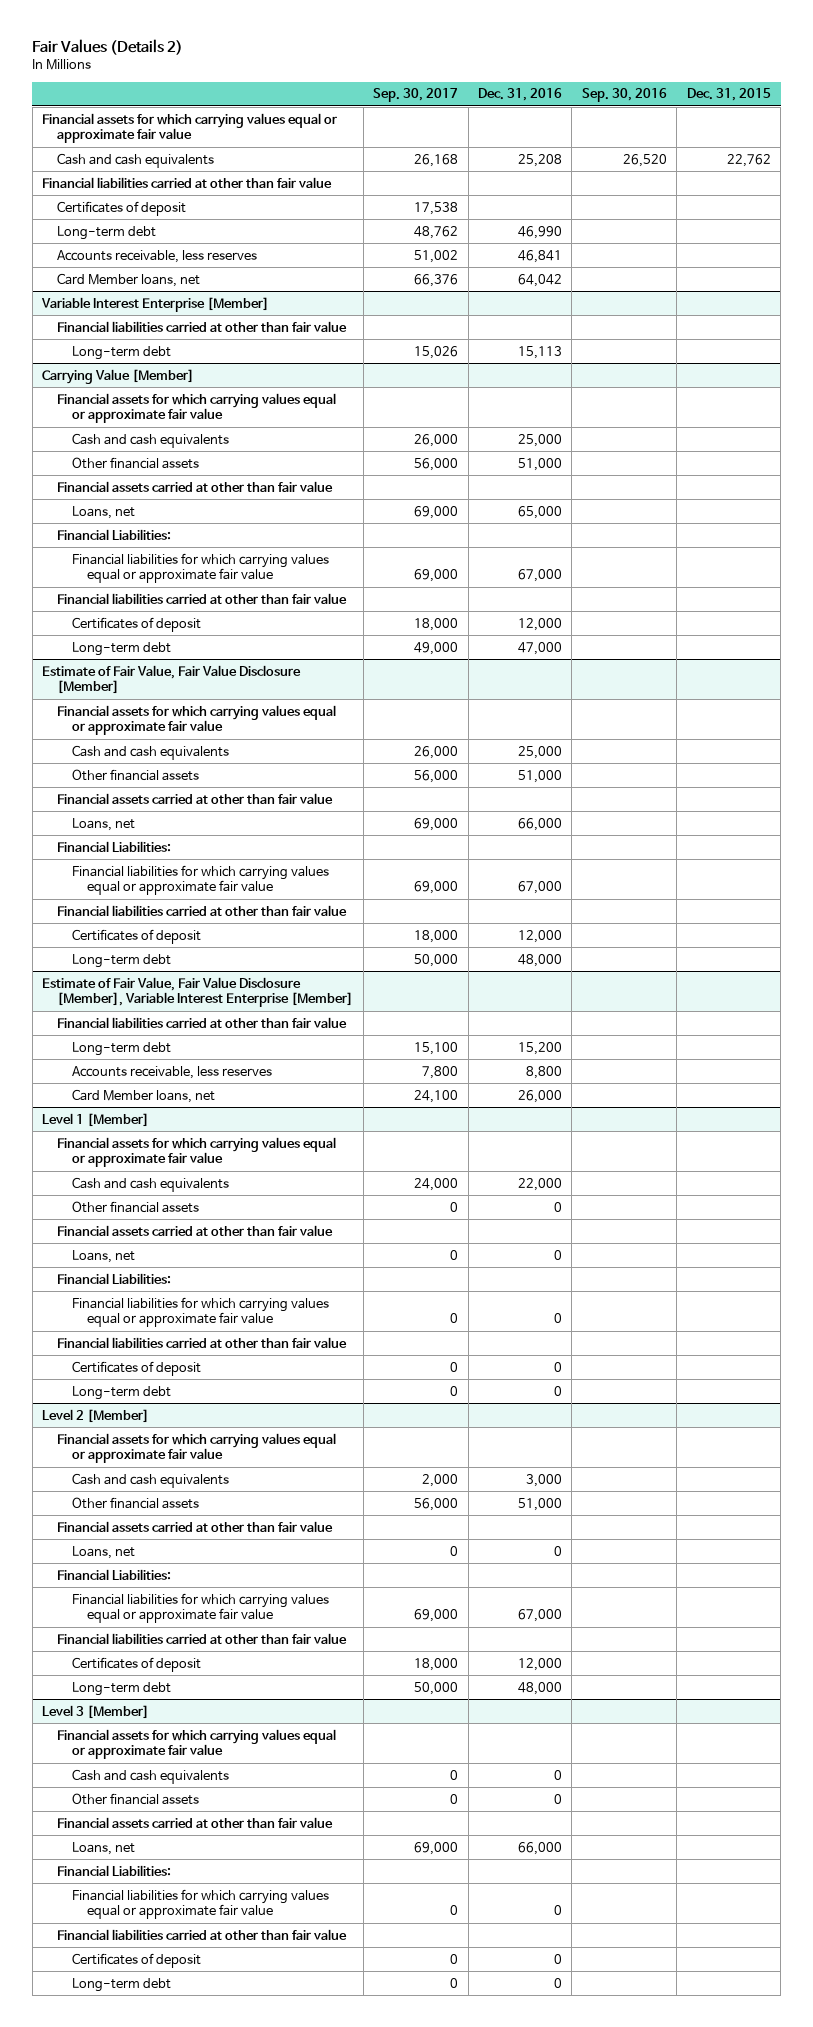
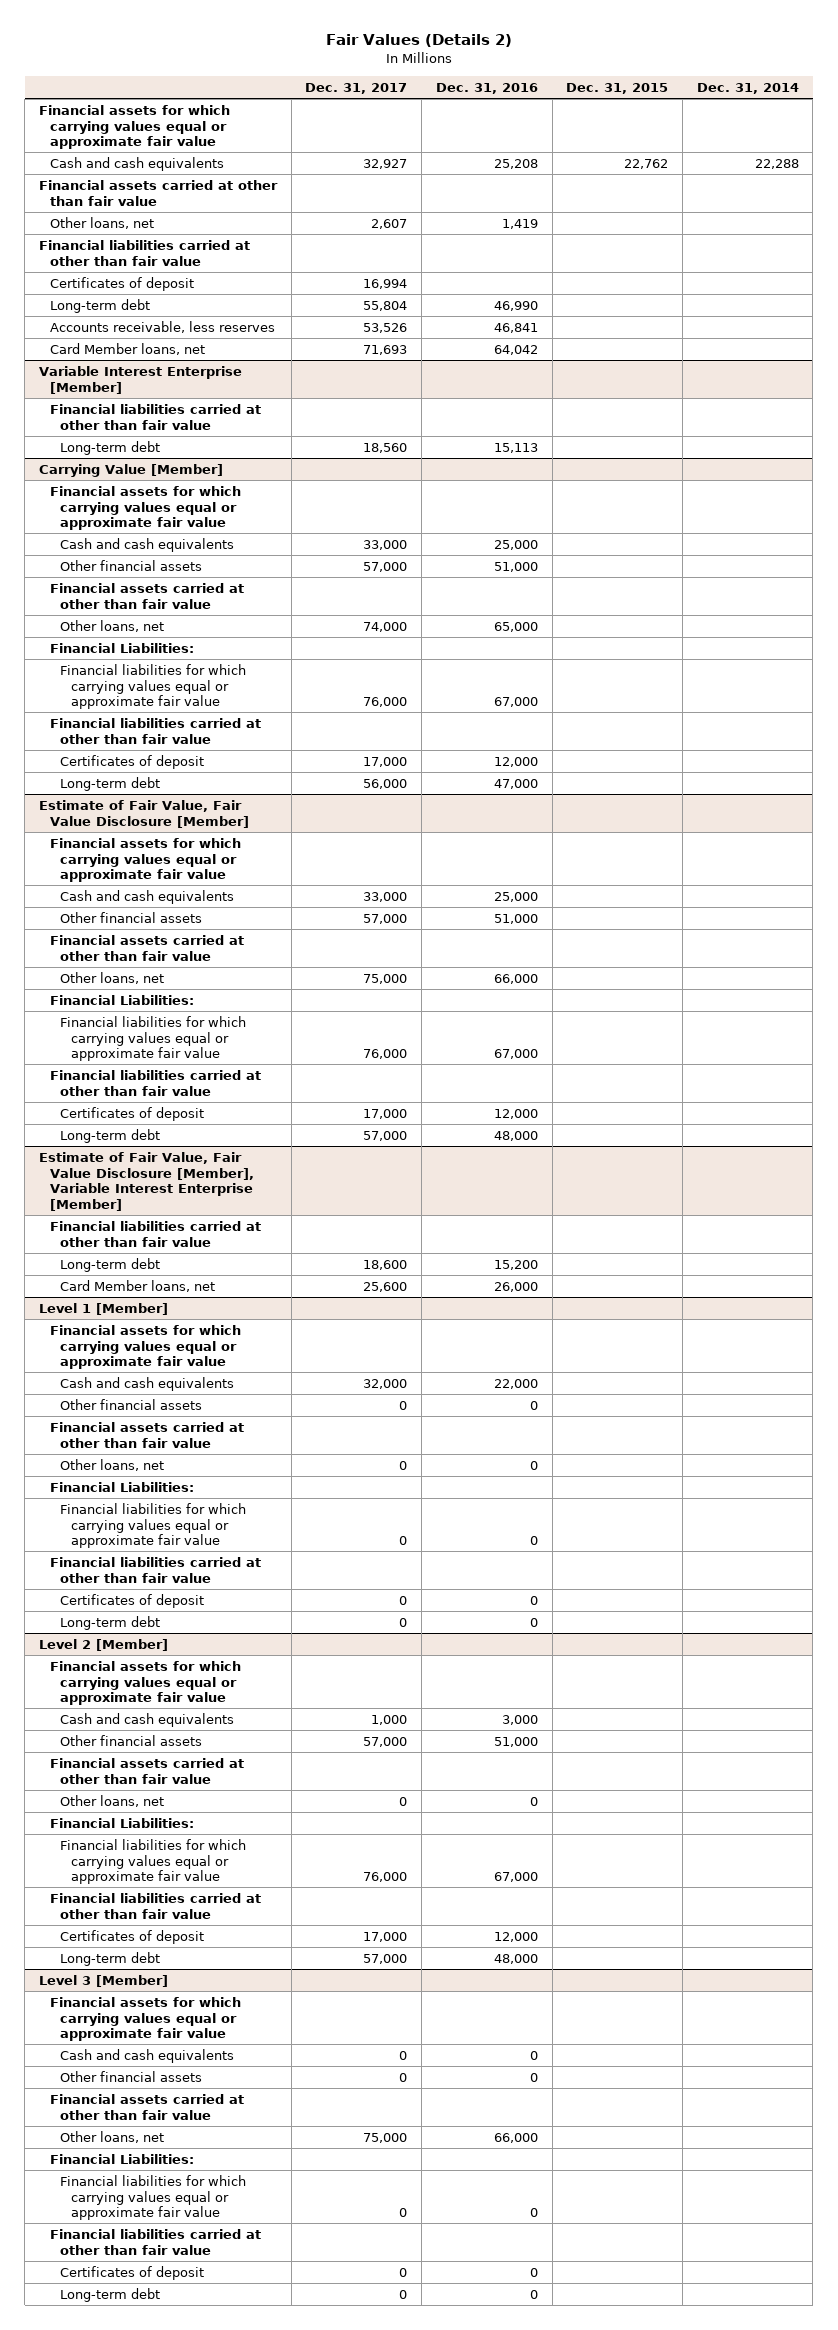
[373,88,459,103] Sep. 30, 2017 -> none
[581,88,667,103] Sep. 30, 2016 -> none
none -> [305,83,408,95] Dec. 31, 2017
none -> [696,83,799,95] Dec. 31, 2014
none -> [38,179,278,206] Financial assets carried at other than fair value
none -> [49,216,154,229] Other loans, net
[71,505,135,519] Loans, net -> [60,619,165,632] Other loans, net
[71,817,135,831] Loans, net -> [60,971,165,984] Other loans, net
[71,1065,272,1079] Accounts receivable, less reserves -> none
[71,1249,135,1263] Loans, net -> [60,1458,165,1471] Other loans, net
[71,1545,135,1559] Loans, net -> [60,1794,165,1807] Other loans, net
[71,1841,135,1855] Loans, net -> [60,2130,165,2143] Other loans, net

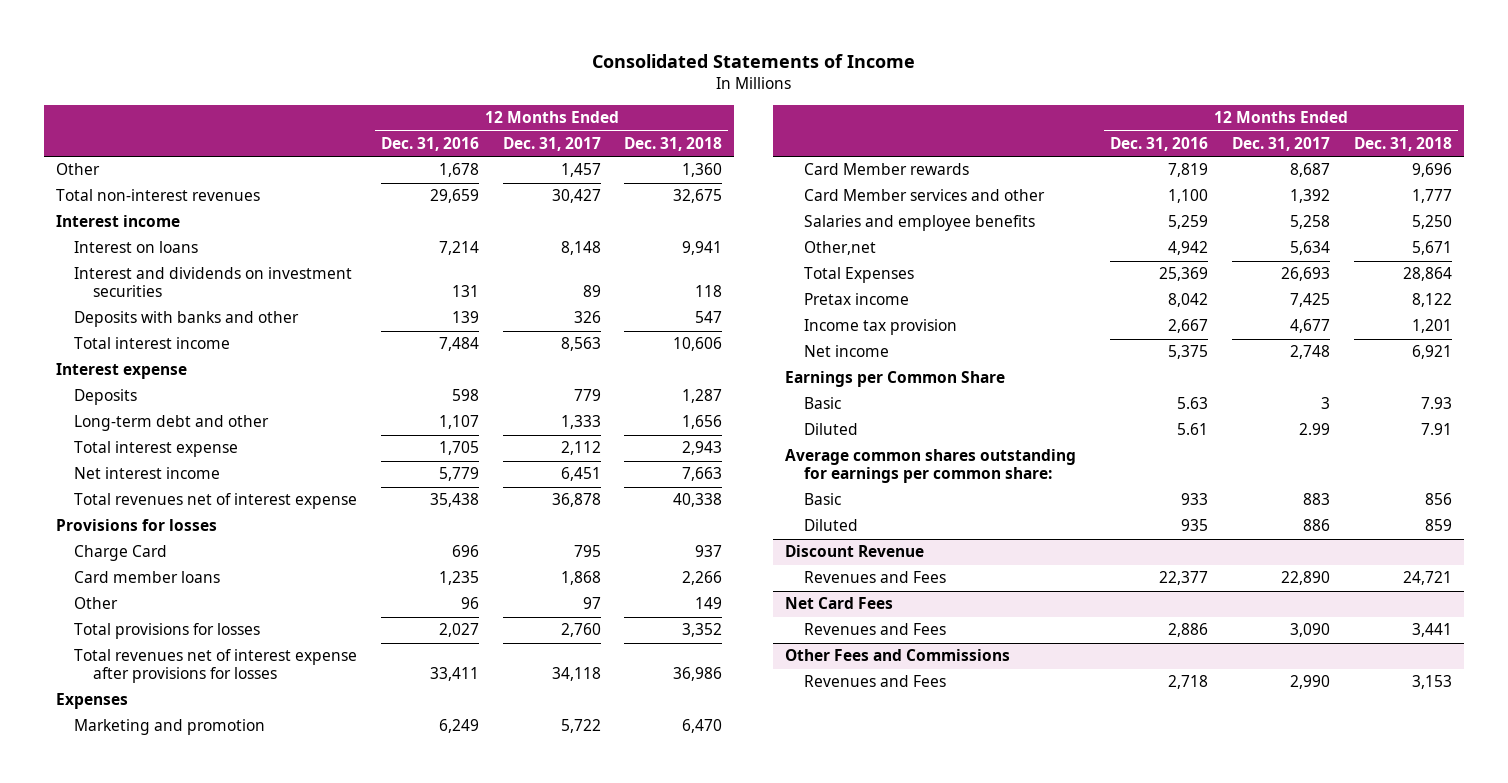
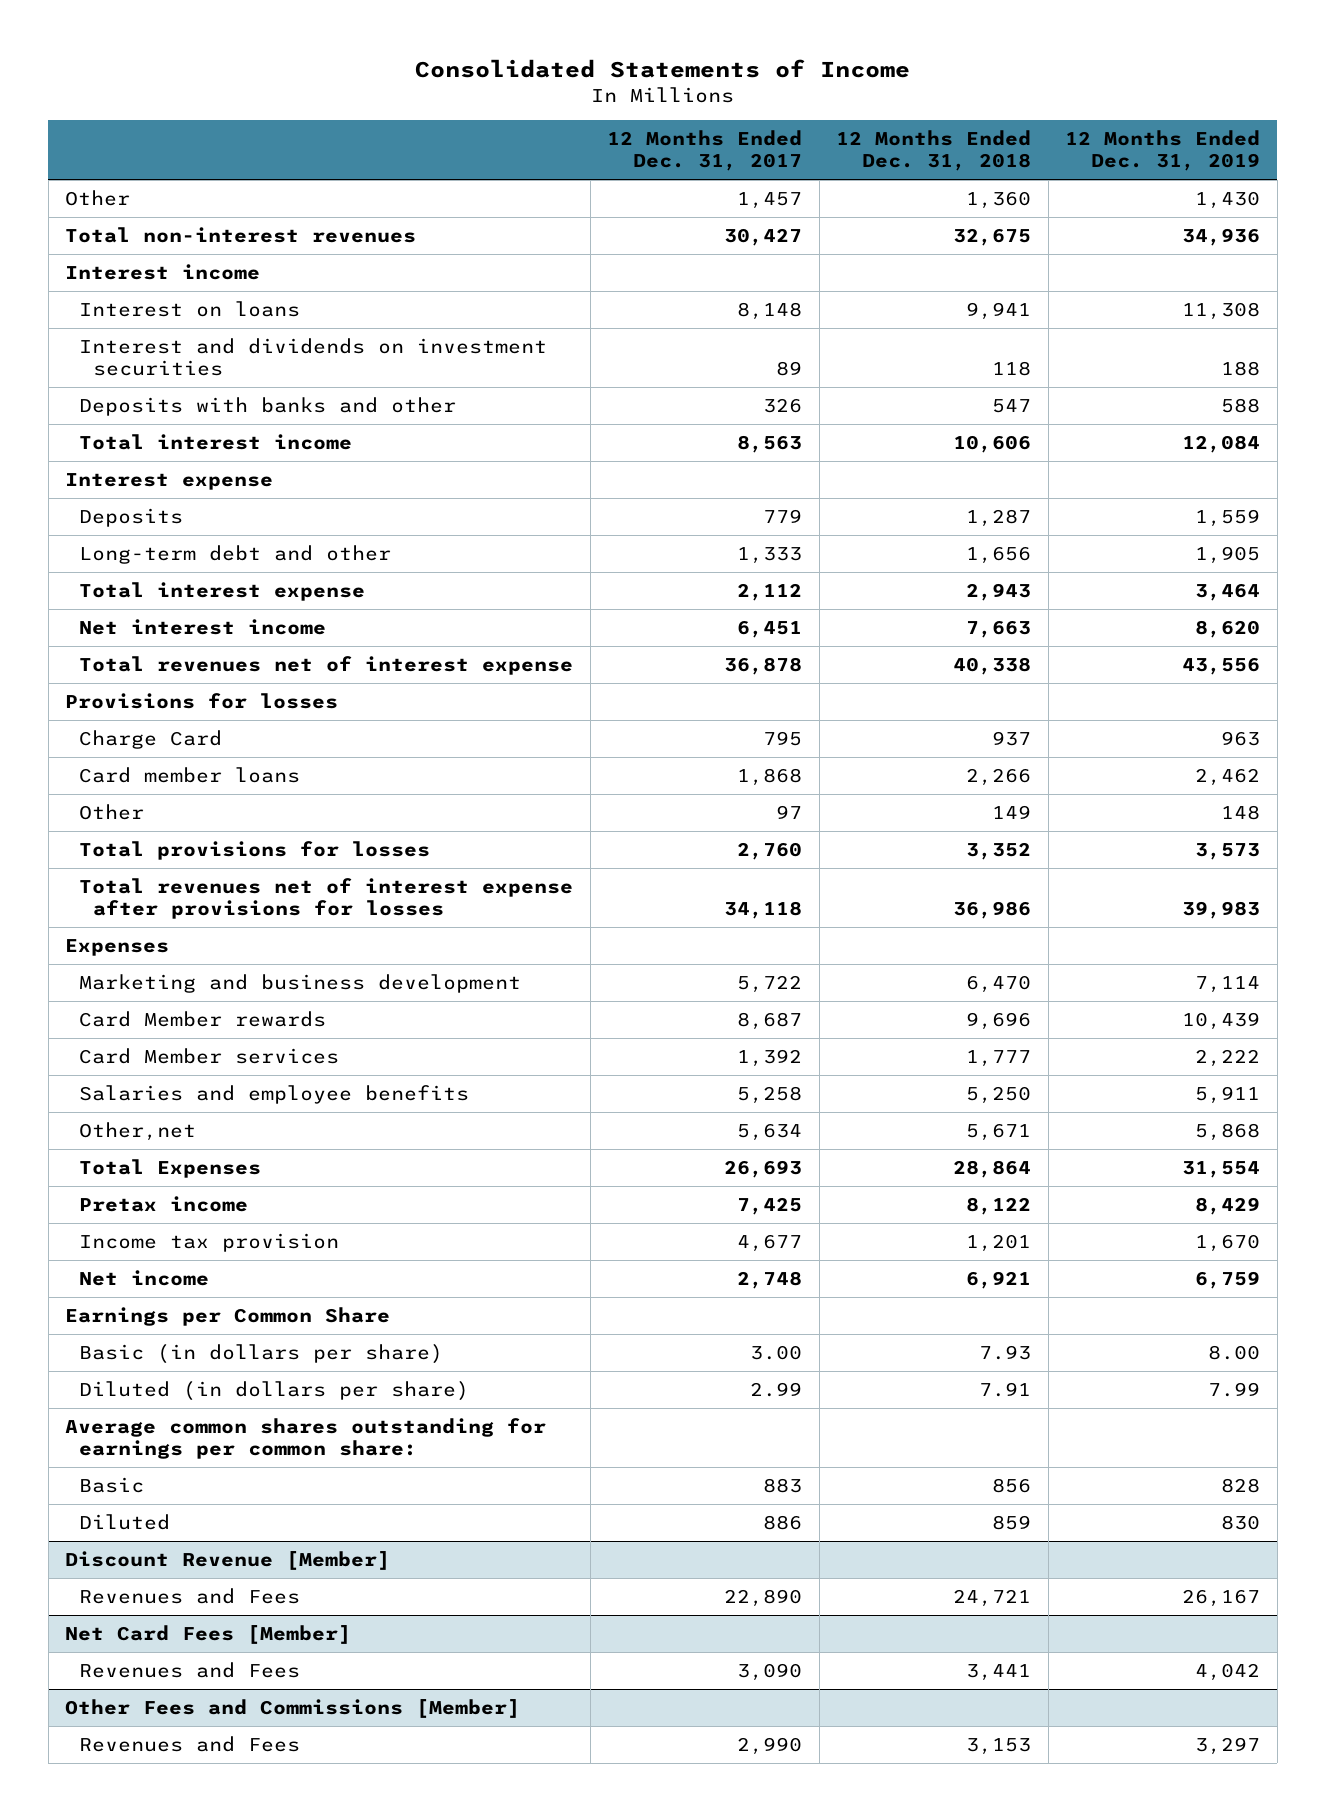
[381,136,480,151] Dec. 31, 2016 -> none
none -> [1065,130,1261,172] 12 Months Ended Dec. 31, 2019
[74,719,266,736] Marketing and promotion -> [79,973,522,993] Marketing and business development
[803,189,1045,202] Card Member services and other -> [79,1047,340,1064] Card Member services
[803,397,841,410] Basic -> [79,1343,444,1364] Basic (in dollars per share)
[1320,397,1330,410] 3 -> [750,1344,803,1360] 3.00
[803,423,858,436] Diluted -> [79,1380,470,1401] Diluted (in dollars per share)
[785,545,925,558] Discount Revenue -> [65,1550,391,1570] Discount Revenue [Member]
[785,597,894,610] Net Card Fees -> [65,1624,352,1644] Net Card Fees [Member]
[785,649,1011,662] Other Fees and Commissions -> [65,1698,521,1718] Other Fees and Commissions [Member]

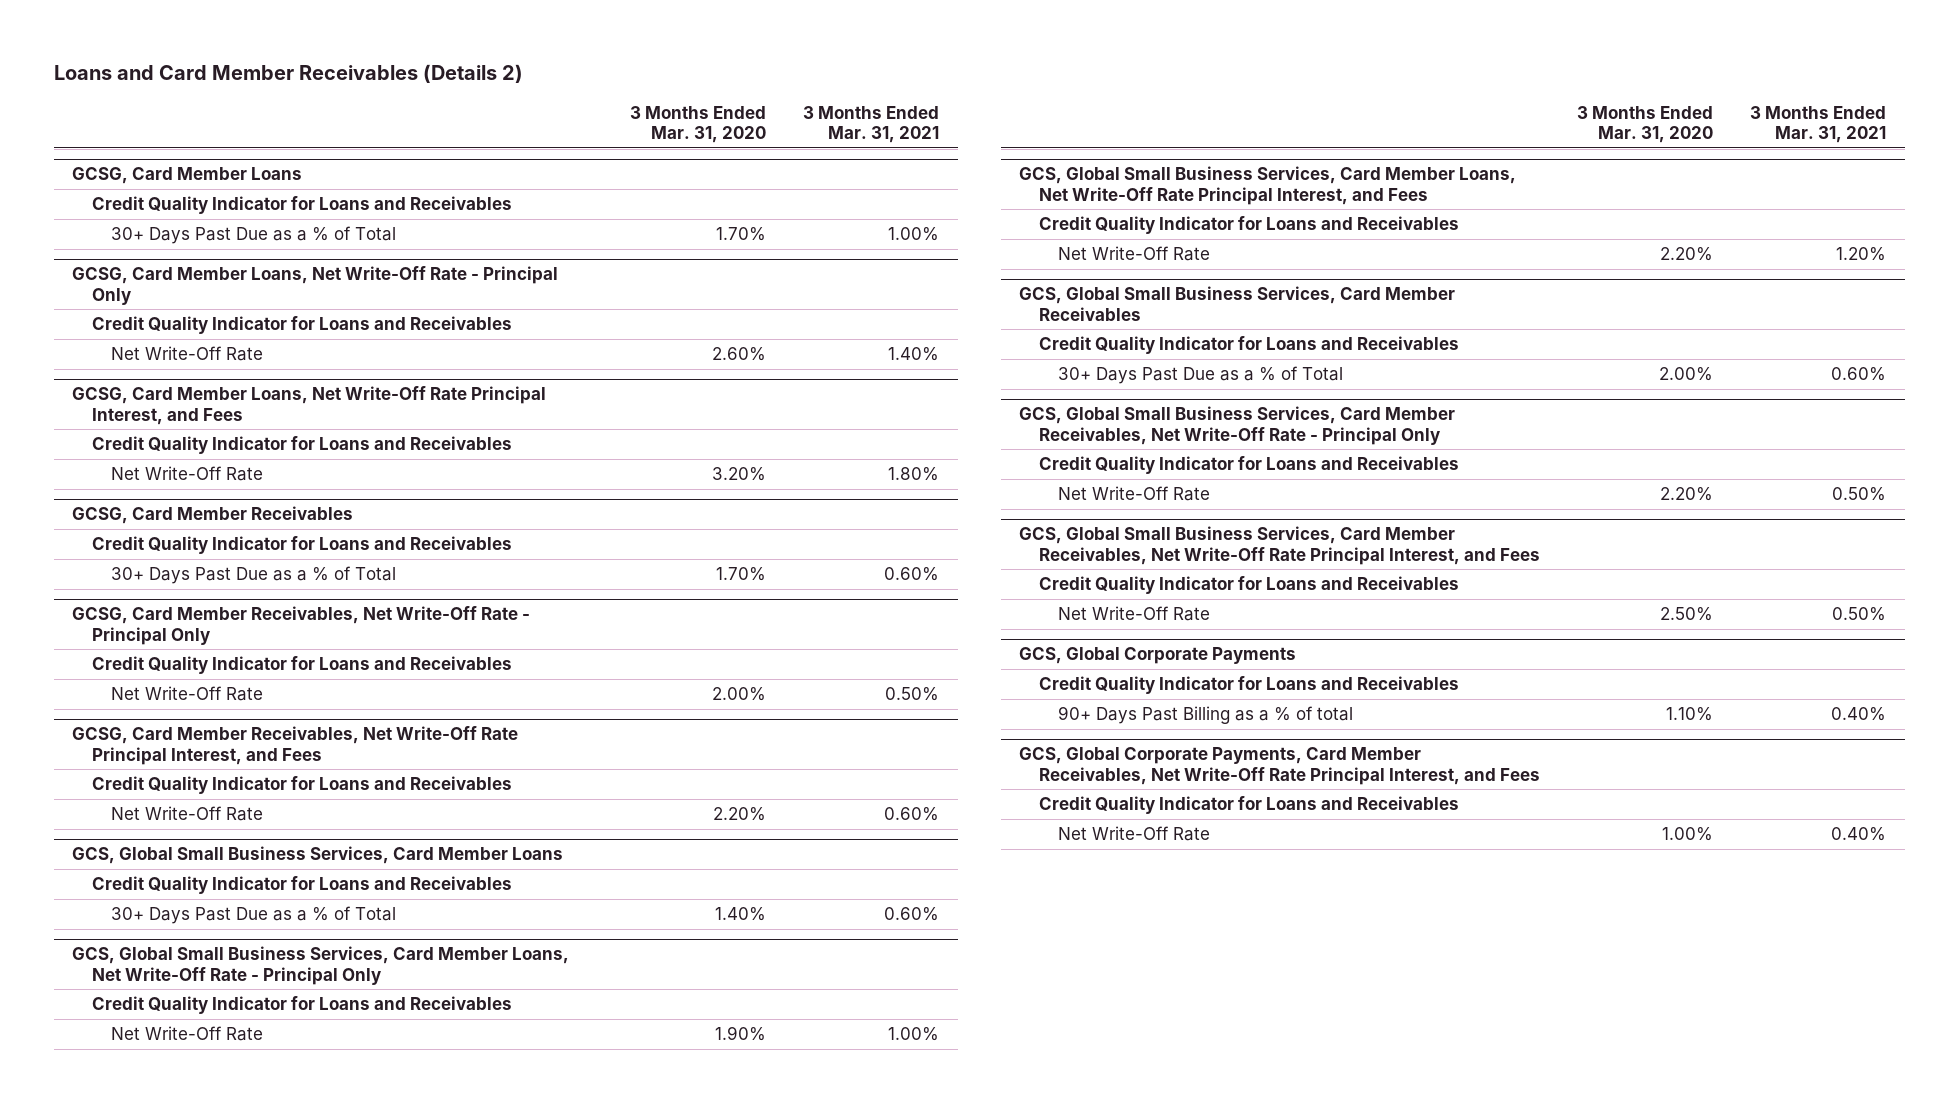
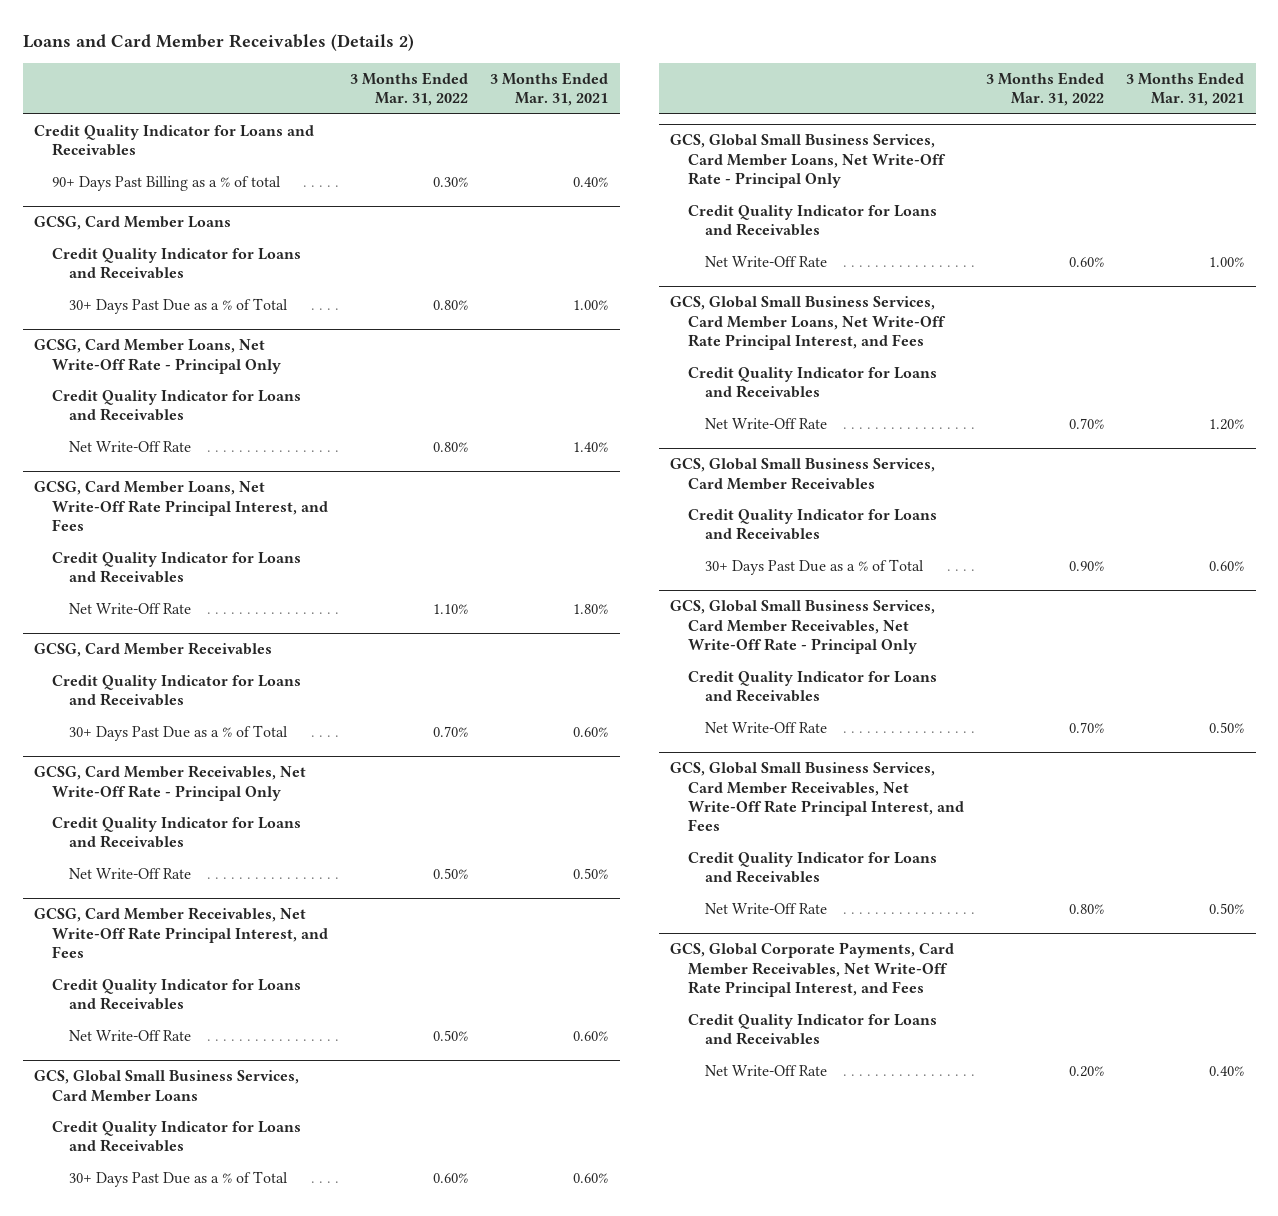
[629,105,766,143] 3 Months Ended Mar. 31, 2020 -> none
none -> [349,71,468,107] 3 Months Ended Mar. 31, 2022
none -> [34,124,315,157] Credit Quality Indicator for Loans and Receivables
none -> [51,175,281,191] 90+ Days Past Billing as a % of total
[1019,647,1297,665] GCS, Global Corporate Payments -> none
[1038,676,1459,695] Credit Quality Indicator for Loans and Receivables -> none
[1058,706,1354,725] 90+ Days Past Billing as a % of total -> none

